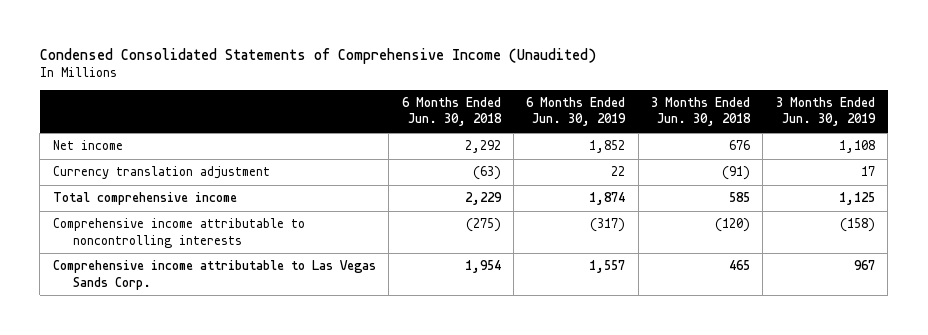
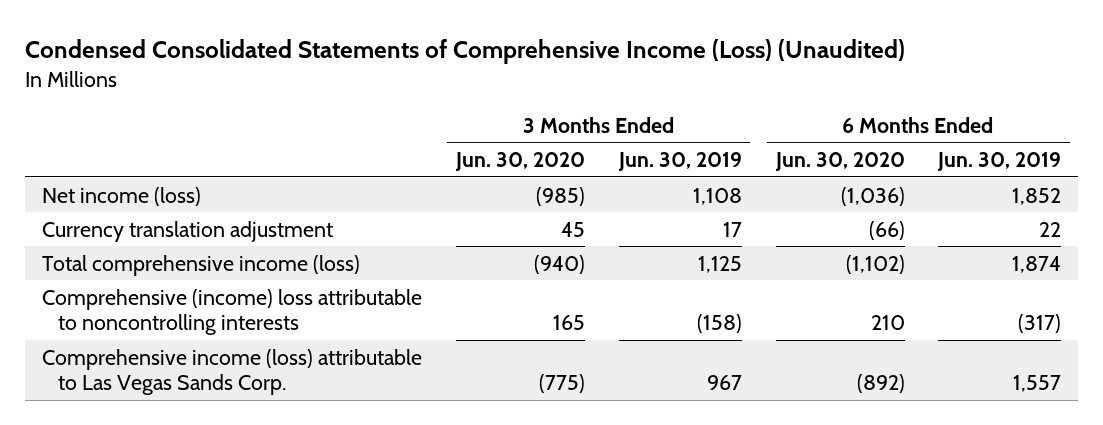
[39,47,596,64] Condensed Consolidated Statements of Comprehensive Income (Unaudited) -> [25,39,906,65] Condensed Consolidated Statements of Comprehensive Income (Loss) (Unaudited)
[401,97,502,127] 6 Months Ended Jun. 30, 2018 -> none
[651,97,752,127] 3 Months Ended Jun. 30, 2018 -> none
none -> [454,152,585,172] Jun. 30, 2020
none -> [774,152,905,172] Jun. 30, 2020
[52,140,123,151] Net income -> [42,186,202,206] Net income (loss)
[52,192,237,206] Total comprehensive income -> [42,254,361,276] Total comprehensive income (loss)
[52,218,305,248] Comprehensive income attributable to noncontrolling interests -> [42,288,423,336] Comprehensive (income) loss attributable to noncontrolling interests
[52,260,376,290] Comprehensive income attributable to Las Vegas Sands Corp. -> [42,348,423,396] Comprehensive income (loss) attributable to Las Vegas Sands Corp.

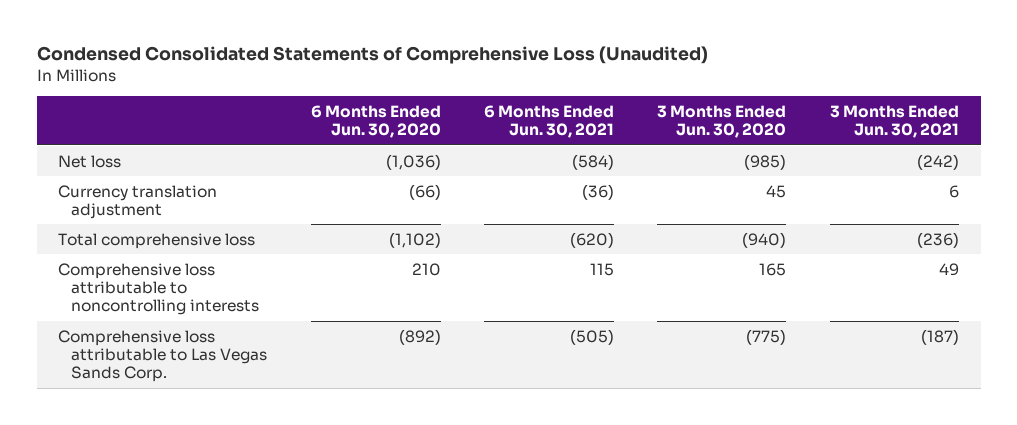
[25,39,906,65] Condensed Consolidated Statements of Comprehensive Income (Loss) (Unaudited) -> [36,46,708,65] Condensed Consolidated Statements of Comprehensive Loss (Unaudited)
[617,152,742,172] Jun. 30, 2019 -> none
[937,152,1062,172] Jun. 30, 2019 -> none
none -> [484,104,615,139] 6 Months Ended Jun. 30, 2021
none -> [829,104,959,139] 3 Months Ended Jun. 30, 2021
[42,186,202,206] Net income (loss) -> [58,154,122,168] Net loss
[42,254,361,276] Total comprehensive income (loss) -> [58,232,256,249] Total comprehensive loss
[42,288,423,336] Comprehensive (income) loss attributable to noncontrolling interests -> [58,262,260,316] Comprehensive loss attributable to noncontrolling interests
[42,348,423,396] Comprehensive income (loss) attributable to Las Vegas Sands Corp. -> [58,329,268,383] Comprehensive loss attributable to Las Vegas Sands Corp.

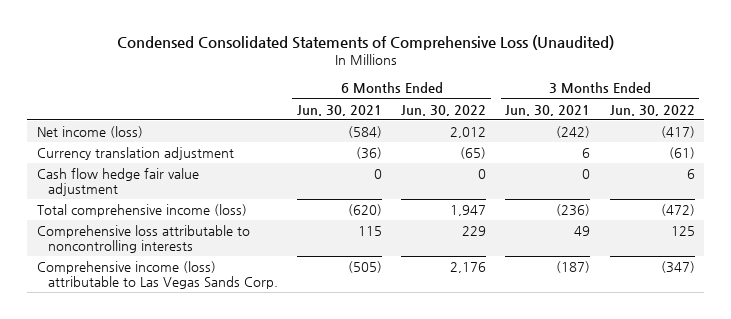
[310,104,441,139] 6 Months Ended Jun. 30, 2020 -> none
[657,104,787,139] 3 Months Ended Jun. 30, 2020 -> none
none -> [401,104,487,116] Jun. 30, 2022
none -> [609,104,695,116] Jun. 30, 2022
[58,154,122,168] Net loss -> [36,126,143,139] Net income (loss)
none -> [36,168,199,197] Cash flow hedge fair value adjustment
[58,232,256,249] Total comprehensive loss -> [36,204,247,218] Total comprehensive income (loss)
[58,329,268,383] Comprehensive loss attributable to Las Vegas Sands Corp. -> [36,261,278,290] Comprehensive income (loss) attributable to Las Vegas Sands Corp.

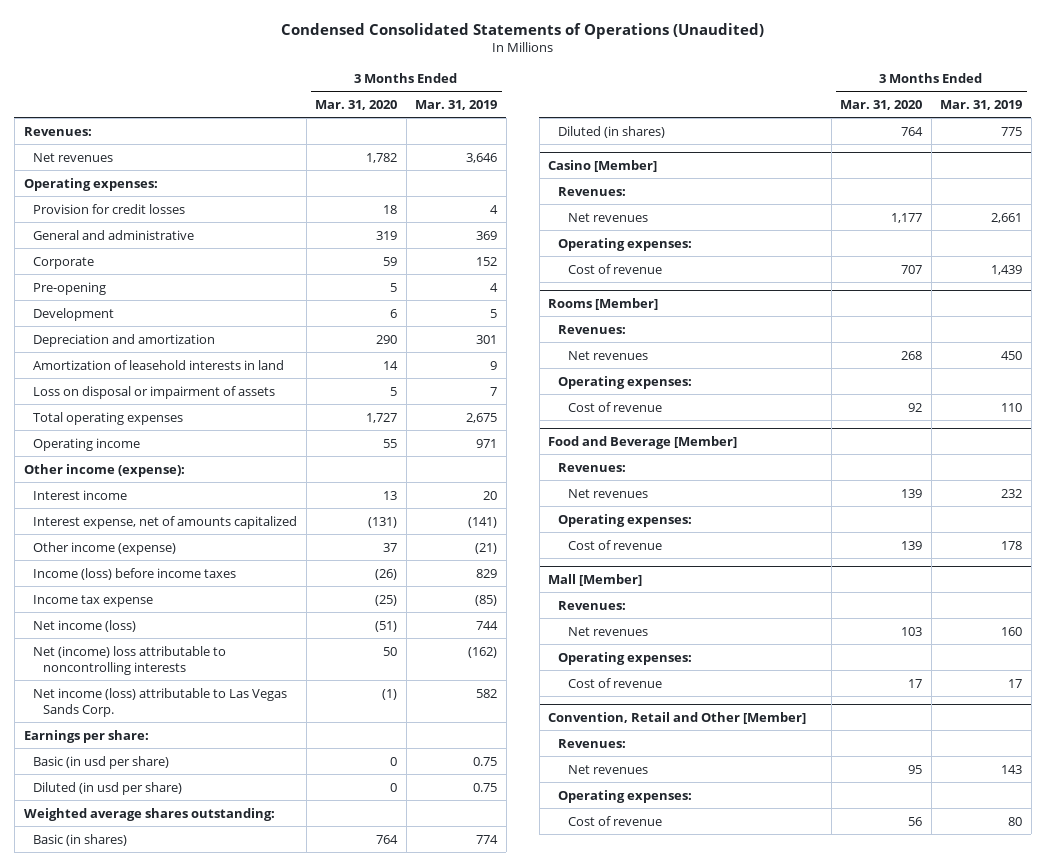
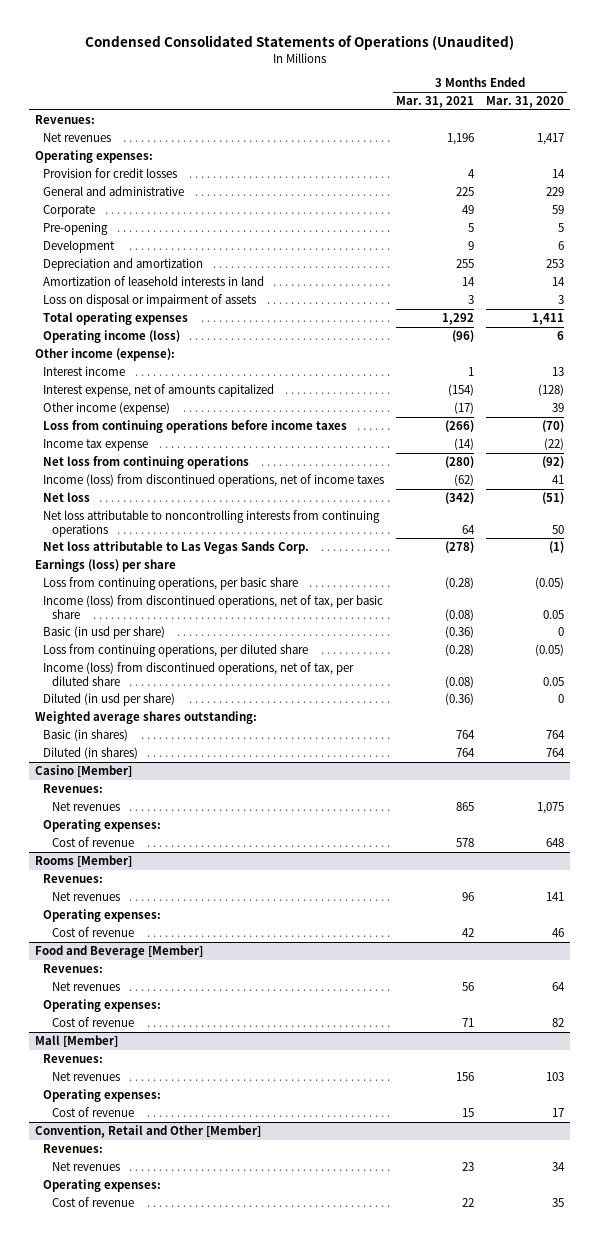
[415,100,498,111] Mar. 31, 2019 -> none
none -> [396,96,475,109] Mar. 31, 2021
[366,152,398,163] 1,782 -> [537,133,565,146] 1,417
[383,204,398,214] 18 -> [552,169,566,179] 14
[376,230,398,240] 319 -> [546,187,565,197] 229
[376,334,398,344] 290 -> [546,259,565,269] 253
[390,386,398,396] 5 -> [558,295,565,305] 3
[366,412,398,423] 1,727 -> [532,313,565,326] 1,411
[33,437,141,451] Operating income -> [43,330,181,344] Operating income (loss)
[383,438,398,448] 55 -> [557,331,565,341] 6
[368,516,398,528] (131) -> [538,384,565,397] (128)
[383,542,398,552] 37 -> [552,403,565,413] 39
[33,567,237,580] Income (loss) before income taxes -> [43,420,348,434] Loss from continuing operations before income taxes
[375,568,398,580] (26) -> [542,420,565,433] (70)
[375,594,398,606] (25) -> [544,438,565,451] (22)
none -> [43,456,250,470] Net loss from continuing operations
none -> [43,474,385,488] Income (loss) from discontinued operations, net of income taxes
[33,619,137,632] Net income (loss) -> [43,492,91,503] Net loss
[33,645,227,675] Net (income) loss attributable to noncontrolling interests -> [43,510,381,537] Net loss attributable to noncontrolling interests from continuing operations
[33,687,288,717] Net income (loss) attributable to Las Vegas Sands Corp. -> [43,541,310,555] Net loss attributable to Las Vegas Sands Corp.
[23,729,149,743] Earnings per share: -> [35,559,177,573] Earnings (loss) per share
none -> [43,577,299,591] Loss from continuing operations, per basic share
none -> [43,595,384,619] Income (loss) from discontinued operations, net of tax, per basic share
none -> [43,644,309,658] Loss from continuing operations, per diluted share
none -> [43,662,355,686] Income (loss) from discontinued operations, net of tax, per diluted share
[891,212,923,223] 1,177 -> [537,802,565,815] 1,075
[901,264,923,274] 707 -> [546,838,565,848] 648
[901,350,923,360] 268 -> [546,892,565,902] 141
[908,402,923,412] 92 -> [552,928,565,938] 46
[901,488,923,498] 139 -> [552,982,566,992] 64
[901,540,923,550] 139 -> [552,1018,565,1028] 82
[908,764,923,774] 95 -> [552,1162,566,1172] 34
[908,816,923,826] 56 -> [552,1198,565,1208] 35

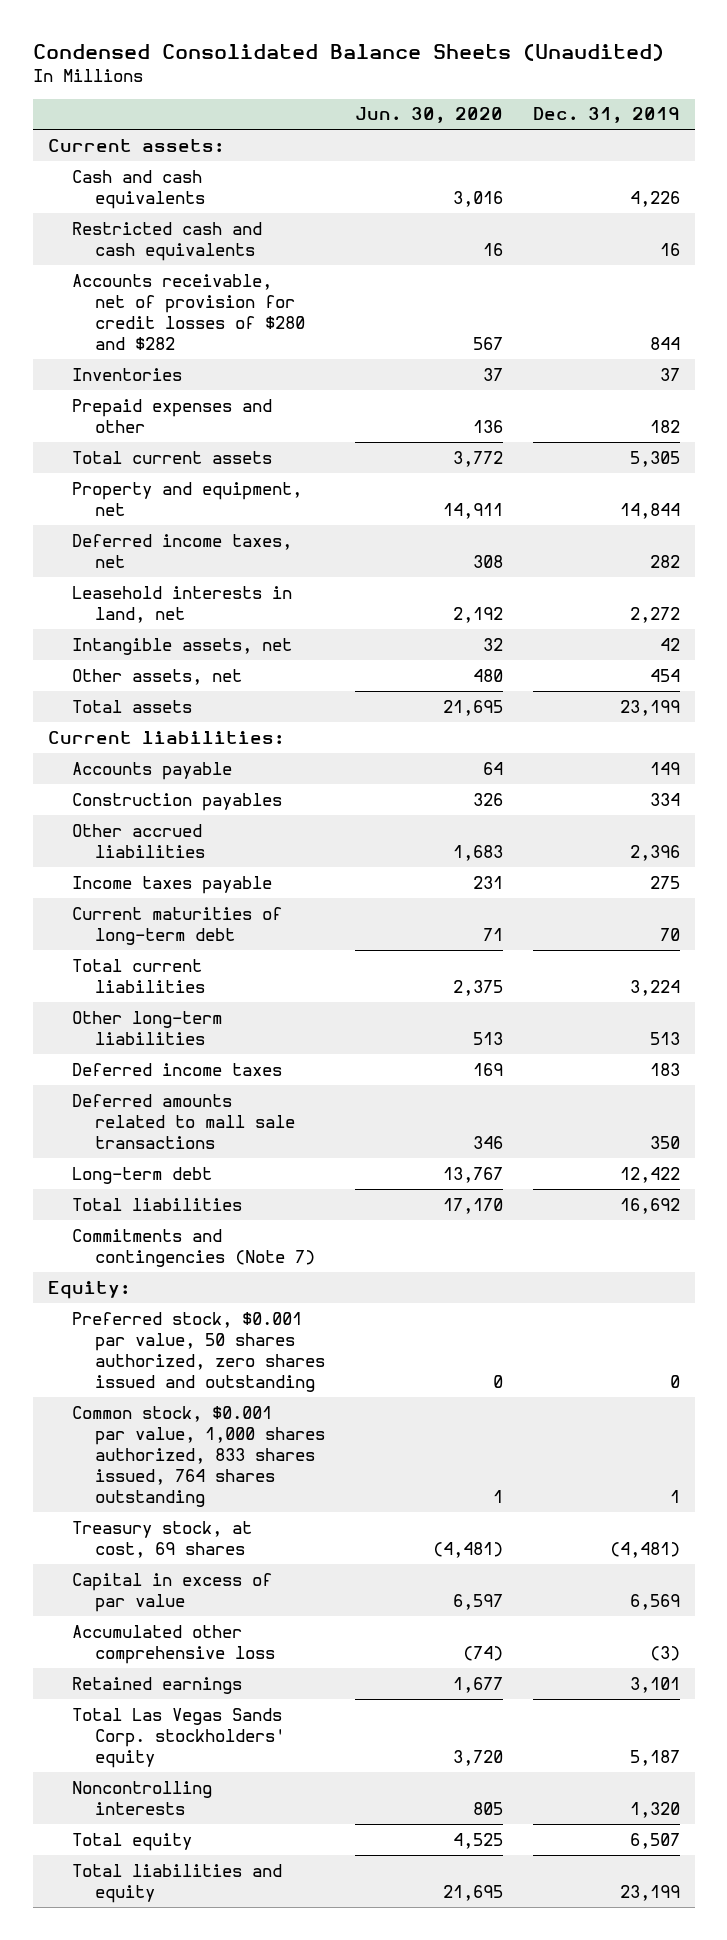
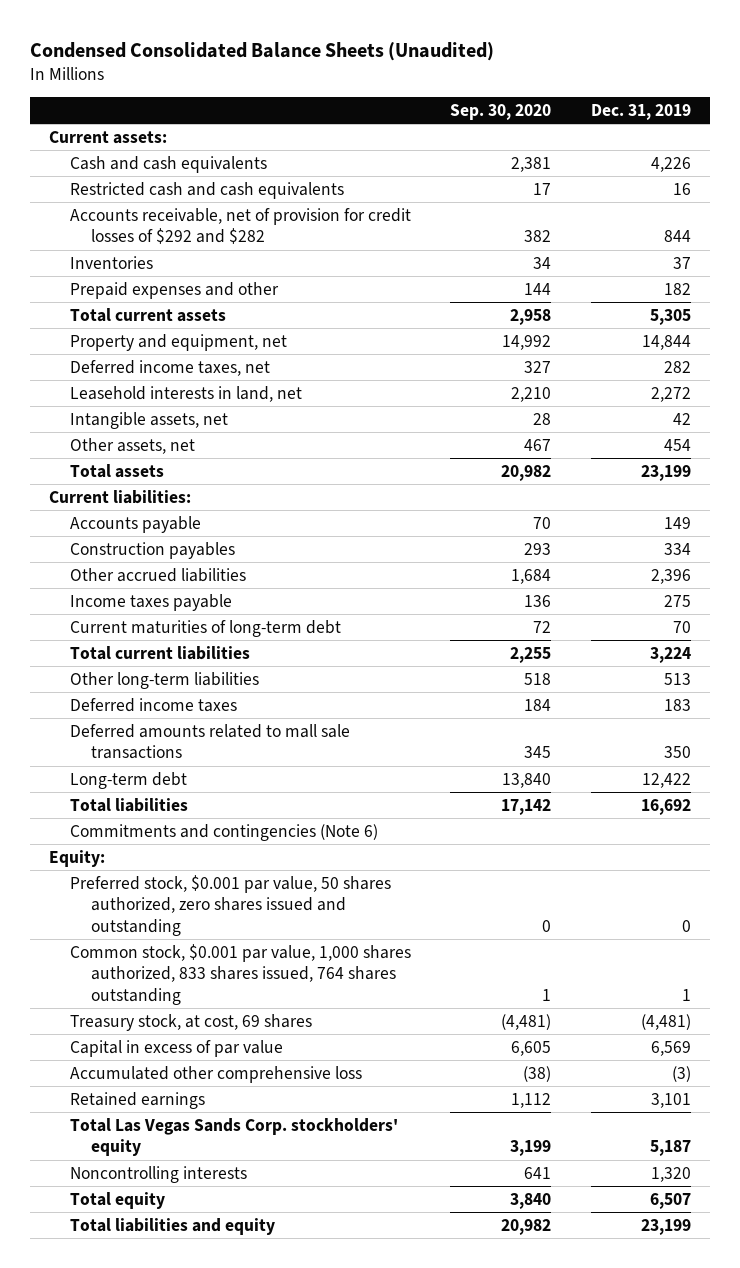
[355,107,504,124] Jun. 30, 2020 -> none
none -> [450,104,552,121] Sep. 30, 2020
[71,273,306,351] Accounts receivable, net of provision for credit losses of $280 and $282 -> [70,207,412,245] Accounts receivable, net of provision for credit losses of $292 and $282
[71,1228,316,1267] Commitments and contingencies (Note 7) -> [70,823,379,841] Commitments and contingencies (Note 6)

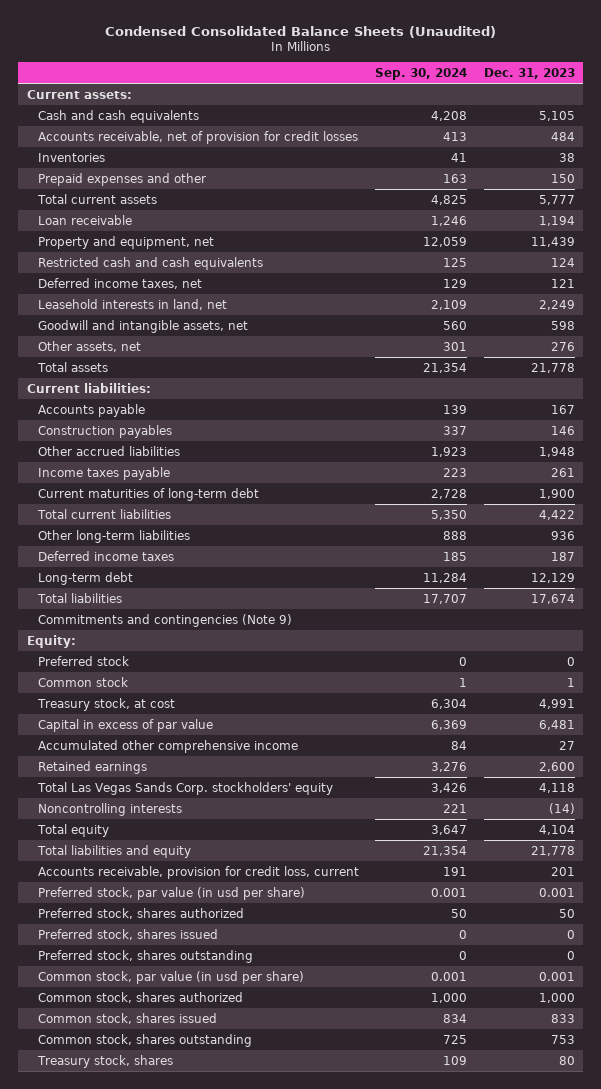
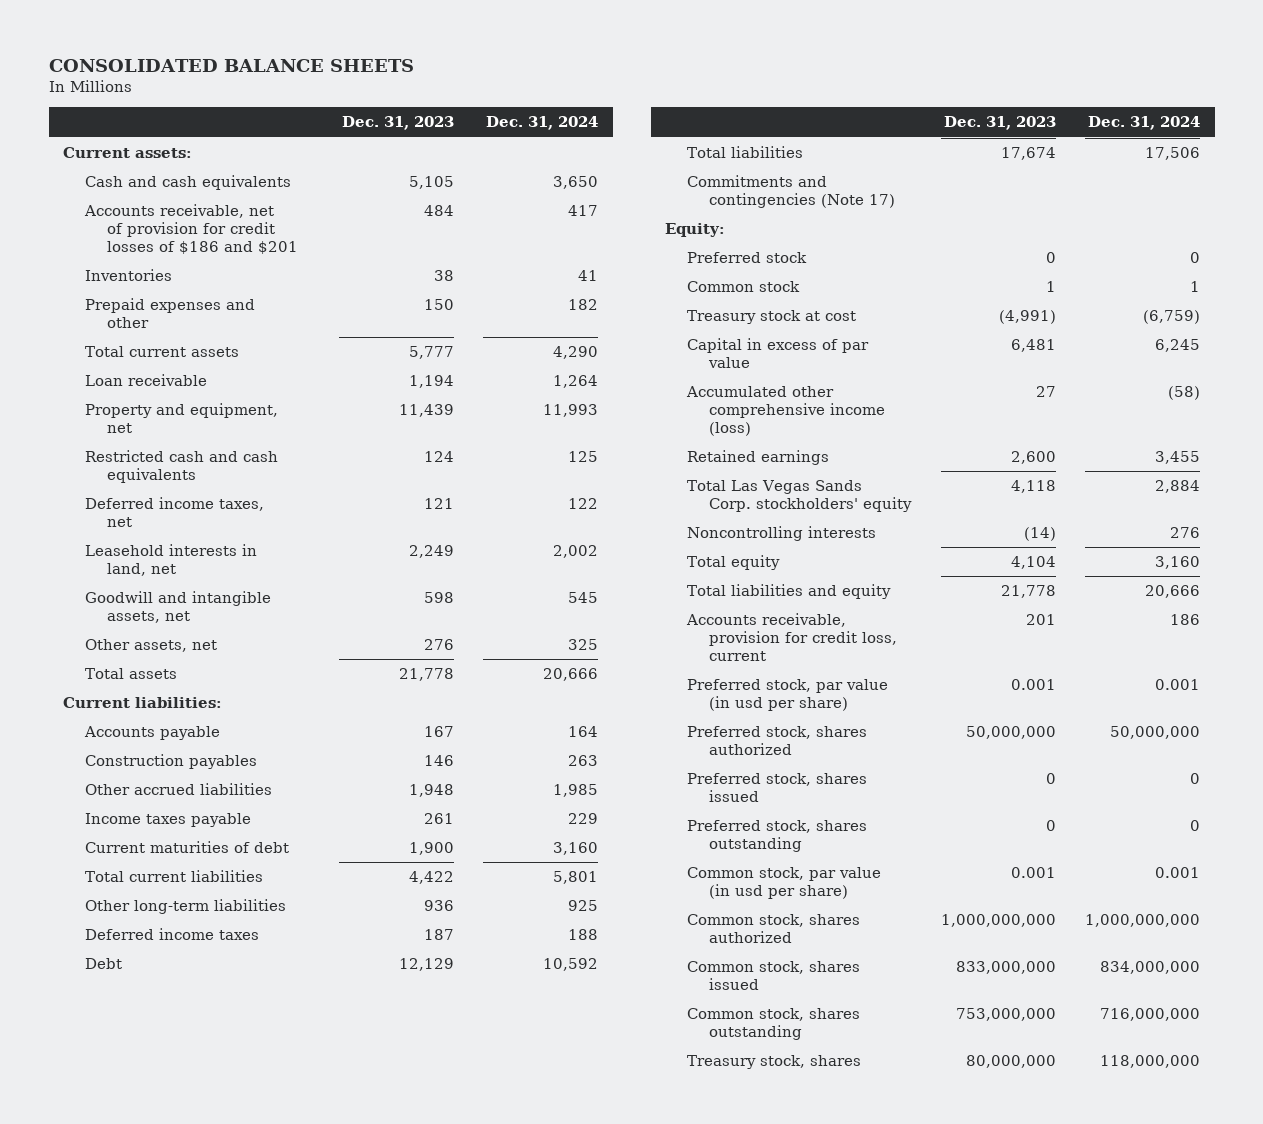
[104,25,496,38] Condensed Consolidated Balance Sheets (Unaudited) -> [48,58,414,72] CONSOLIDATED BALANCE SHEETS
[375,67,468,80] Sep. 30, 2024 -> none
none -> [486,116,599,131] Dec. 31, 2024
[37,130,358,144] Accounts receivable, net of provision for credit losses -> [84,204,299,254] Accounts receivable, net of provision for credit losses of $186 and $201
[37,487,259,501] Current maturities of long-term debt -> [85,841,290,854] Current maturities of debt
[37,571,133,585] Long-term debt -> [85,958,123,970] Debt
[37,613,292,627] Commitments and contingencies (Note 9) -> [687,175,896,208] Commitments and contingencies (Note 17)
[36,697,175,711] Treasury stock, at cost -> [687,310,857,325] Treasury stock at cost
[538,698,575,709] 4,991 -> [998,310,1056,325] (4,991)
[37,739,298,753] Accumulated other comprehensive income -> [686,386,886,436] Accumulated other comprehensive income (loss)
[558,908,575,918] 50 -> [965,726,1056,740] 50,000,000
[538,992,575,1003] 1,000 -> [940,914,1056,928] 1,000,000,000
[550,1013,575,1023] 833 -> [955,961,1056,975] 833,000,000
[550,1034,575,1044] 753 -> [955,1008,1056,1022] 753,000,000
[558,1055,575,1065] 80 -> [965,1055,1056,1069] 80,000,000

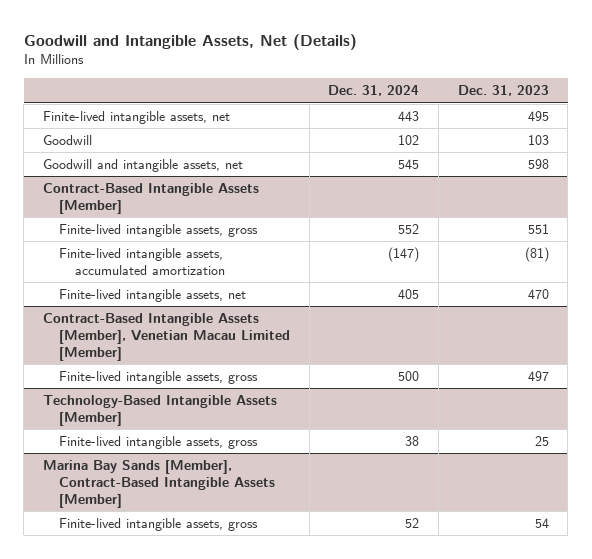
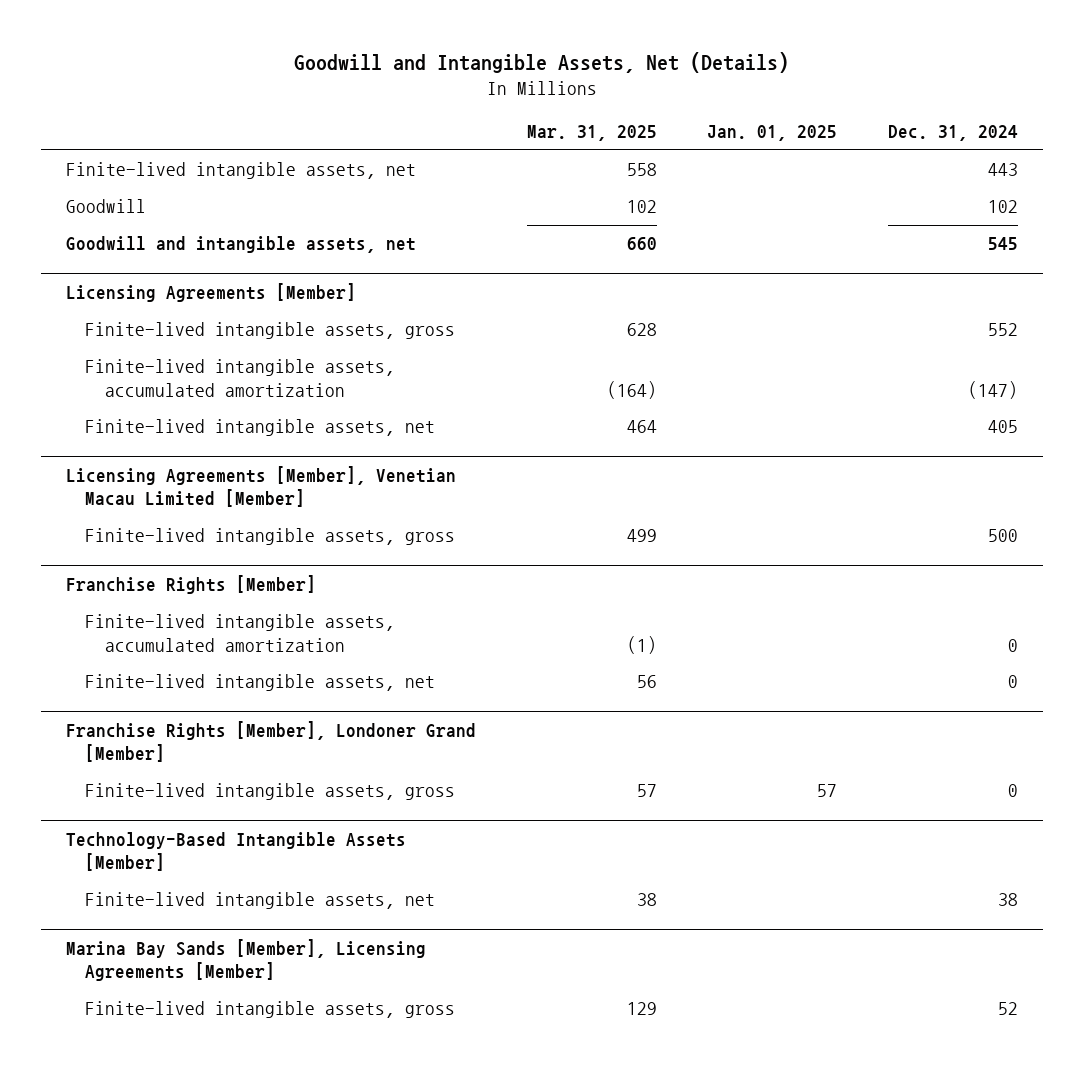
[457,85,549,97] Dec. 31, 2023 -> none
none -> [526,125,657,142] Mar. 31, 2025
none -> [707,125,838,142] Jan. 01, 2025
[43,183,260,214] Contract-Based Intangible Assets [Member] -> none
none -> [65,283,356,303] Licensing Agreements [Member]
[43,313,290,361] Contract-Based Intangible Assets [Member], Venetian Macau Limited [Member] -> none
none -> [65,466,456,508] Licensing Agreements [Member], Venetian Macau Limited [Member]
none -> [65,575,316,595] Franchise Rights [Member]
none -> [85,614,396,652] Finite-lived intangible assets, accumulated amortization
none -> [85,674,436,692] Finite-lived intangible assets, net
none -> [65,721,476,763] Franchise Rights [Member], Londoner Grand [Member]
none -> [85,783,456,801] Finite-lived intangible assets, gross
[43,460,275,508] Marina Bay Sands [Member], Contract-Based Intangible Assets [Member] -> none
[58,436,258,450] Finite-lived intangible assets, gross -> [85,892,436,910] Finite-lived intangible assets, net
none -> [65,939,426,982] Marina Bay Sands [Member], Licensing Agreements [Member]

